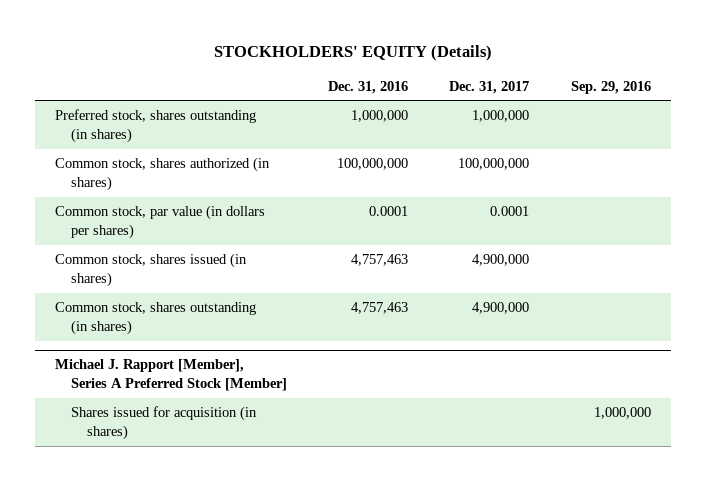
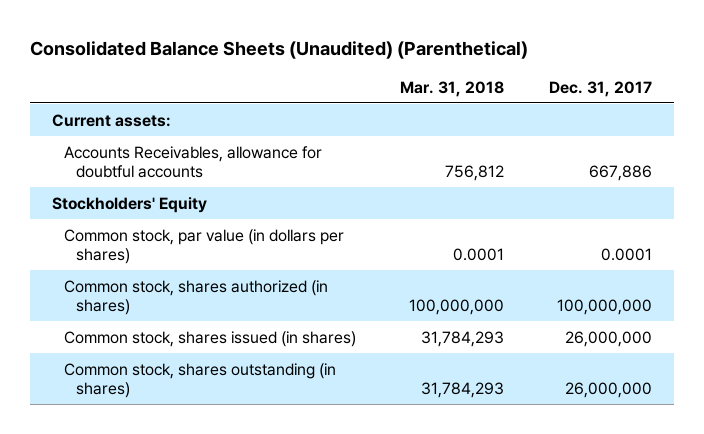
[213,44,492,61] STOCKHOLDERS' EQUITY (Details) -> [29,40,528,59] Consolidated Balance Sheets (Unaudited) (Parenthetical)
[328,80,409,94] Dec. 31, 2016 -> none
[570,80,651,94] Sep. 29, 2016 -> none
none -> [400,80,505,97] Mar. 31, 2018
[55,109,257,143] Preferred stock, shares outstanding (in shares) -> none
none -> [52,113,172,127] Current assets:
none -> [63,145,322,178] Accounts Receivables, allowance for doubtful accounts
none -> [52,196,208,213] Stockholders' Equity
[55,359,287,391] Michael J. Rapport [Member], Series A Preferred Stock [Member] -> none
[70,406,257,440] Shares issued for acquisition (in shares) -> none
[55,157,271,191] Common stock, shares authorized (in shares) -> [63,279,328,315] Common stock, shares authorized (in shares)
[472,254,530,267] 4,900,000 -> [564,330,652,347] 26,000,000
[472,302,530,315] 4,900,000 -> [564,381,652,398] 26,000,000

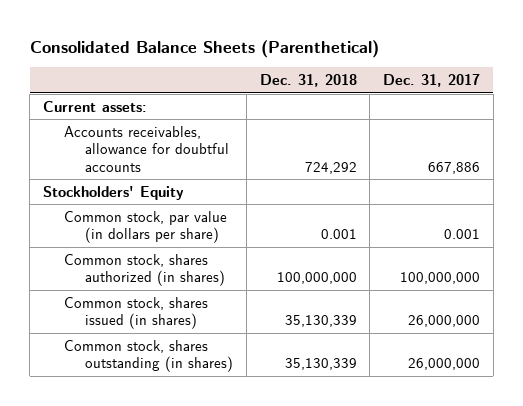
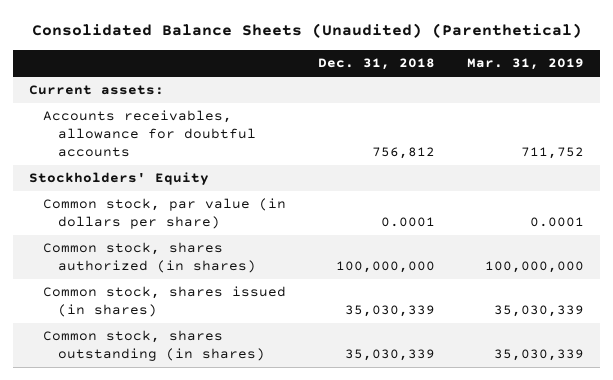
[29,39,379,58] Consolidated Balance Sheets (Parenthetical) -> [31,23,582,39] Consolidated Balance Sheets (Unaudited) (Parenthetical)
[383,74,481,88] Dec. 31, 2017 -> none
none -> [467,58,585,71] Mar. 31, 2019
[304,161,357,174] 724,292 -> [372,147,436,160] 756,812
[320,229,357,240] 0.001 -> [381,217,436,228] 0.0001
[284,315,357,328] 35,130,339 -> [345,305,436,318] 35,030,339
[284,358,357,371] 35,130,339 -> [345,349,436,362] 35,030,339

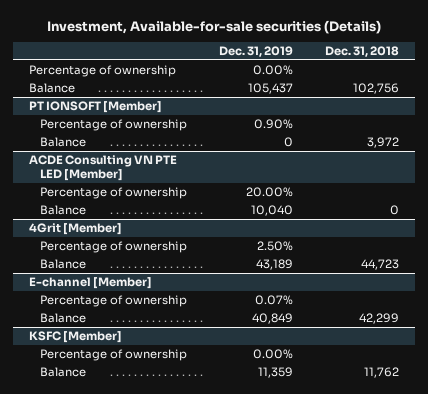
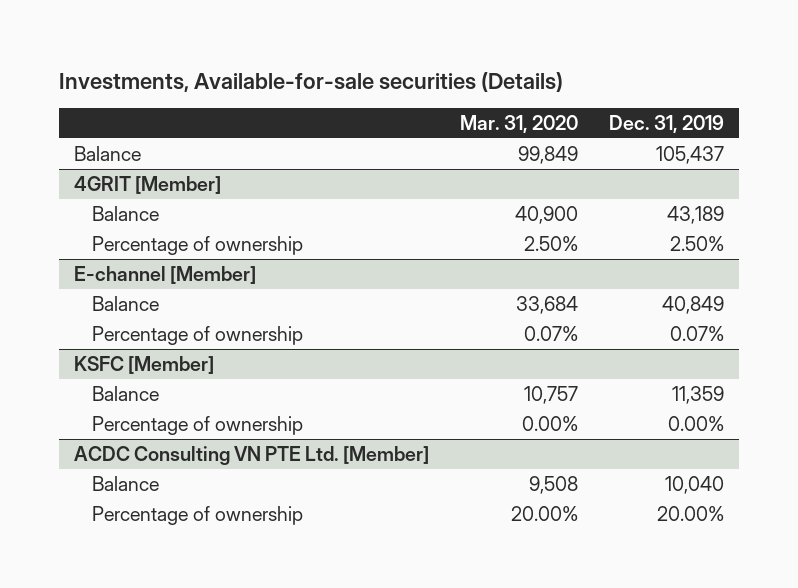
[46,19,381,34] Investment, Available-for-sale securities (Details) -> [58,71,563,92] Investments, Available-for-sale securities (Details)
[324,45,399,57] Dec. 31, 2018 -> none
none -> [460,114,579,133] Mar. 31, 2020
[29,64,177,77] Percentage of ownership -> none
[29,100,163,113] PT IONSOFT [Member] -> none
[40,118,188,131] Percentage of ownership -> none
[40,136,87,147] Balance -> none
[29,154,178,181] ACDE Consulting VN PTE LED [Member] -> none
[40,186,188,199] Percentage of ownership -> none
[40,204,87,215] Balance -> none
[40,240,188,253] Percentage of ownership -> none
[29,222,123,235] 4Grit [Member] -> [74,175,222,194] 4GRIT [Member]
none -> [91,235,303,255] Percentage of ownership
[40,294,188,307] Percentage of ownership -> [91,325,303,345] Percentage of ownership
[40,348,188,361] Percentage of ownership -> [91,415,303,435] Percentage of ownership
none -> [74,445,430,465] ACDC Consulting VN PTE Ltd. [Member]
none -> [91,475,159,491] Balance
none -> [91,505,303,525] Percentage of ownership

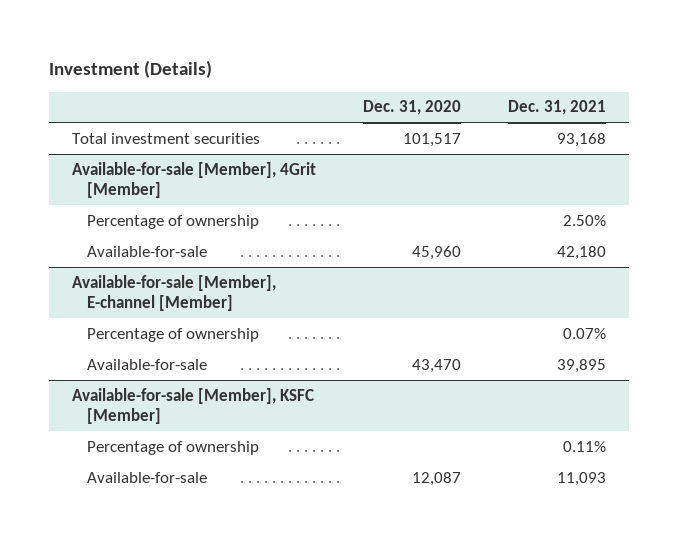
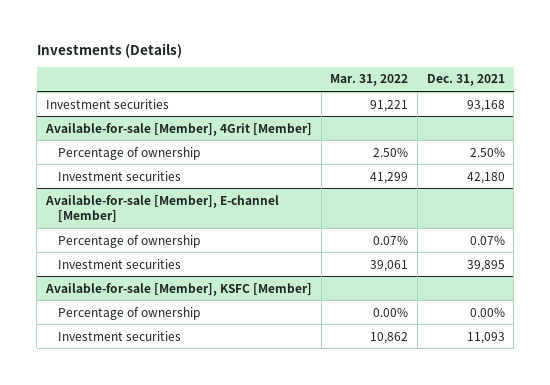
[49,59,213,78] Investment (Details) -> [36,43,182,59] Investments (Details)
[363,100,462,116] Dec. 31, 2020 -> none
none -> [330,74,409,87] Mar. 31, 2022
[72,132,261,144] Total investment securities -> [45,98,169,109] Investment securities
[87,245,208,257] Available-for-sale -> [57,170,181,181] Investment securities
[87,358,208,370] Available-for-sale -> [57,258,181,269] Investment securities
[562,440,606,452] 0.11% -> [469,307,505,317] 0.00%
[87,471,208,483] Available-for-sale -> [57,330,181,341] Investment securities

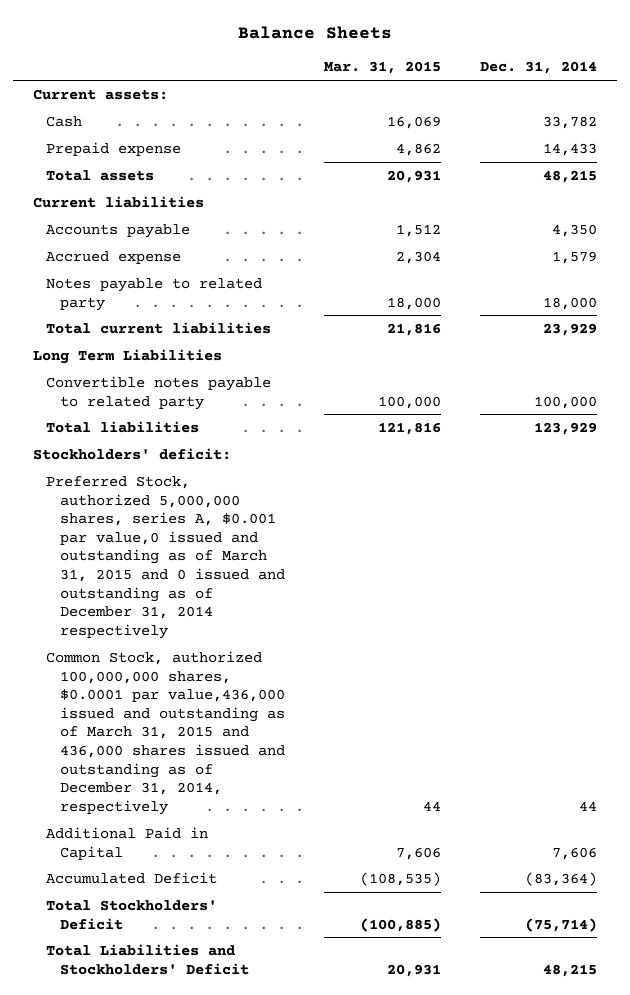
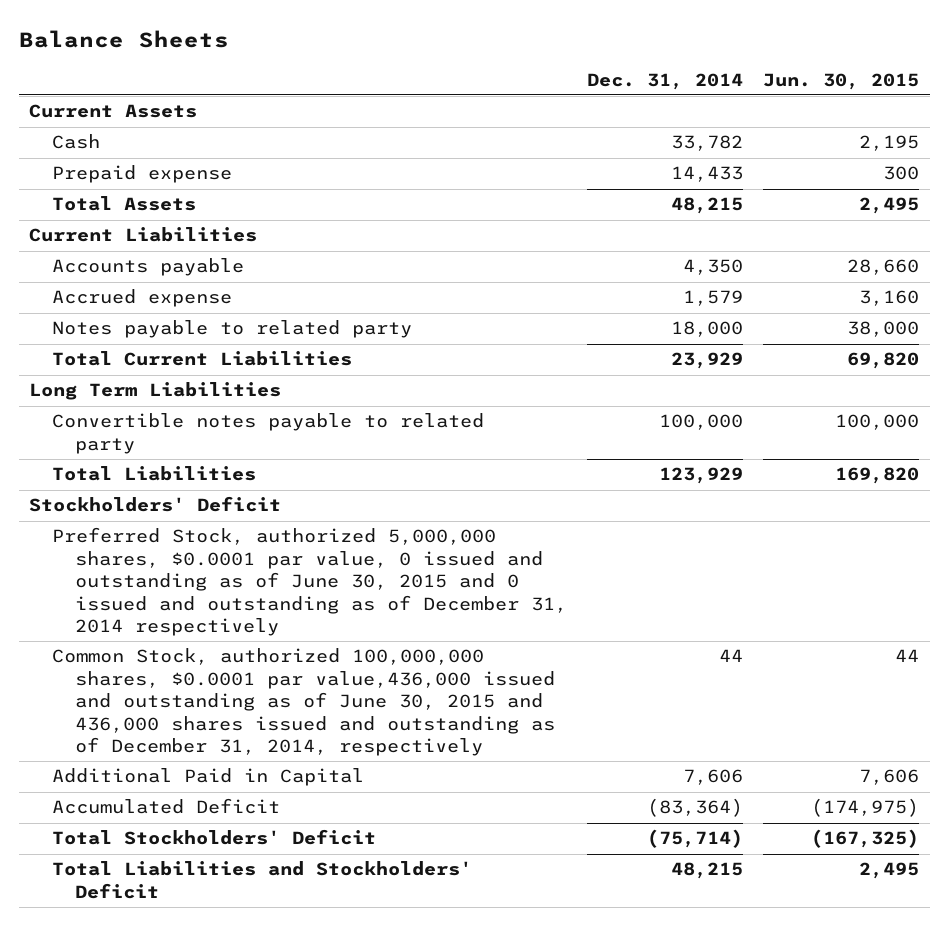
[323,61,441,75] Mar. 31, 2015 -> none
none -> [763,72,920,90] Jun. 30, 2015
[32,88,168,100] Current assets: -> [29,104,198,119] Current Assets
[46,169,155,181] Total assets -> [52,196,197,212] Total Assets
[32,195,204,208] Current liabilities -> [29,227,258,243] Current Liabilities
[46,321,272,334] Total current liabilities -> [52,351,353,367] Total Current Liabilities
[46,420,200,433] Total liabilities -> [52,466,257,482] Total Liabilities
[32,447,231,460] Stockholders' deficit: -> [29,496,282,513] Stockholders' Deficit
[46,475,285,639] Preferred Stock, authorized 5,000,000 shares, series A, $0.001 par value,0 issued and outstanding as of March 31, 2015 and 0 issued and outstanding as of December 31, 2014 respectively -> [52,527,567,637] Preferred Stock, authorized 5,000,000 shares, $0.0001 par value, 0 issued and outstanding as of June 30, 2015 and 0 issued and outstanding as of December 31, 2014 respectively
[46,650,285,815] Common Stock, authorized 100,000,000 shares, $0.0001 par value,436,000 issued and outstanding as of March 31, 2015 and 436,000 shares issued and outstanding as of December 31, 2014, respectively -> [52,648,555,757] Common Stock, authorized 100,000,000 shares, $0.0001 par value,436,000 issued and outstanding as of June 30, 2015 and 436,000 shares issued and outstanding as of December 31, 2014, respectively

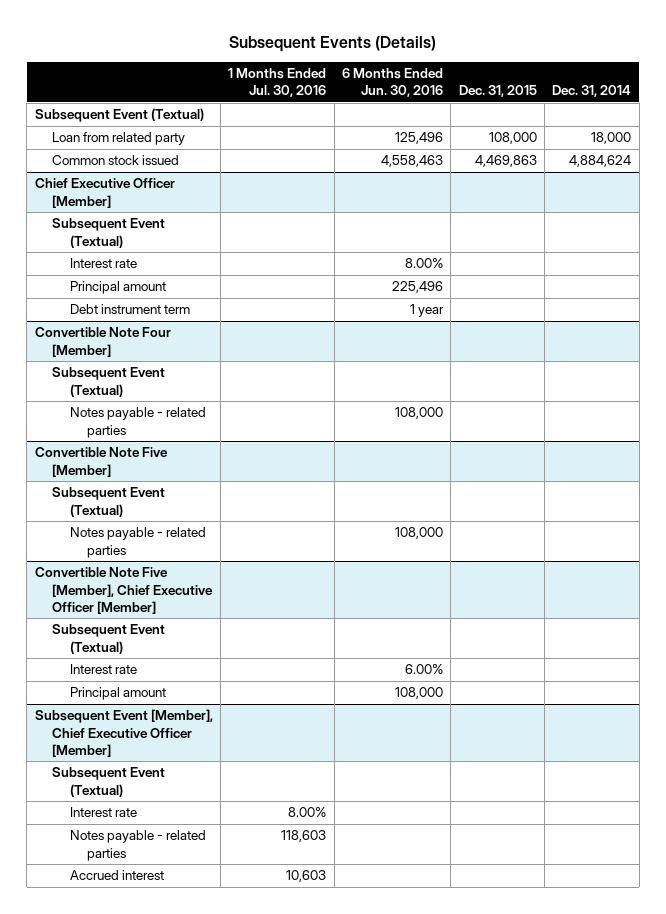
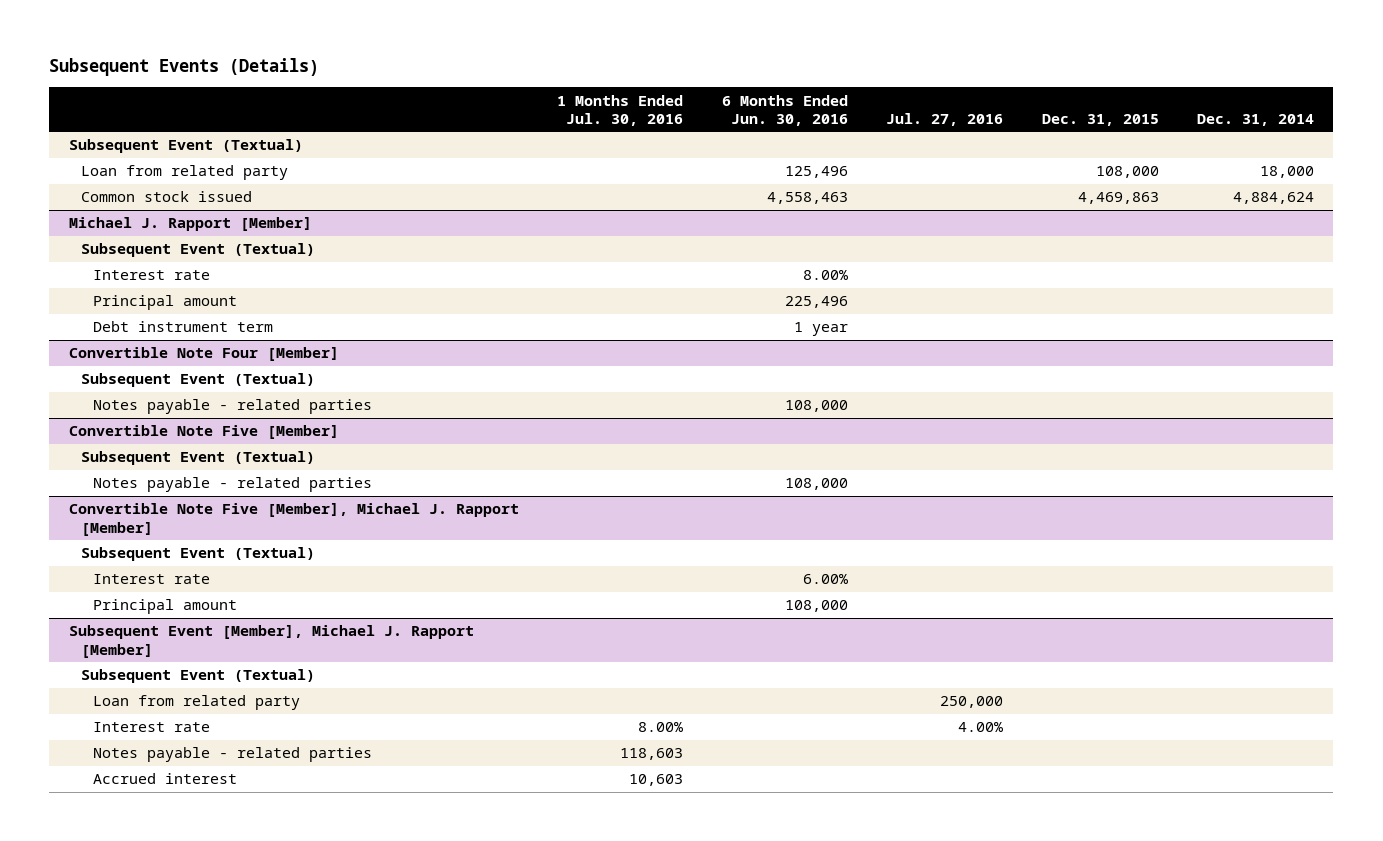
none -> [886,113,1004,127] Jul. 27, 2016
[34,178,175,208] Chief Executive Officer [Member] -> [68,217,312,232] Michael J. Rapport [Member]
[34,567,214,614] Convertible Note Five [Member], Chief Executive Officer [Member] -> none
none -> [68,503,519,536] Convertible Note Five [Member], Michael J. Rapport [Member]
[34,709,213,757] Subsequent Event [Member], Chief Executive Officer [Member] -> none
none -> [68,625,474,658] Subsequent Event [Member], Michael J. Rapport [Member]
none -> [93,695,301,711] Loan from related party

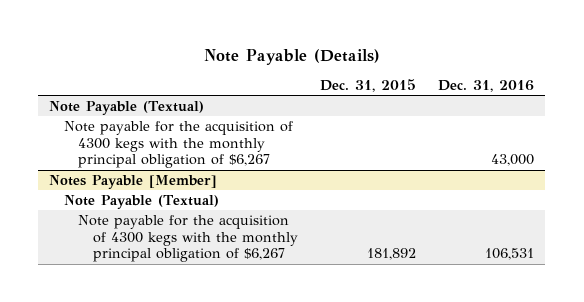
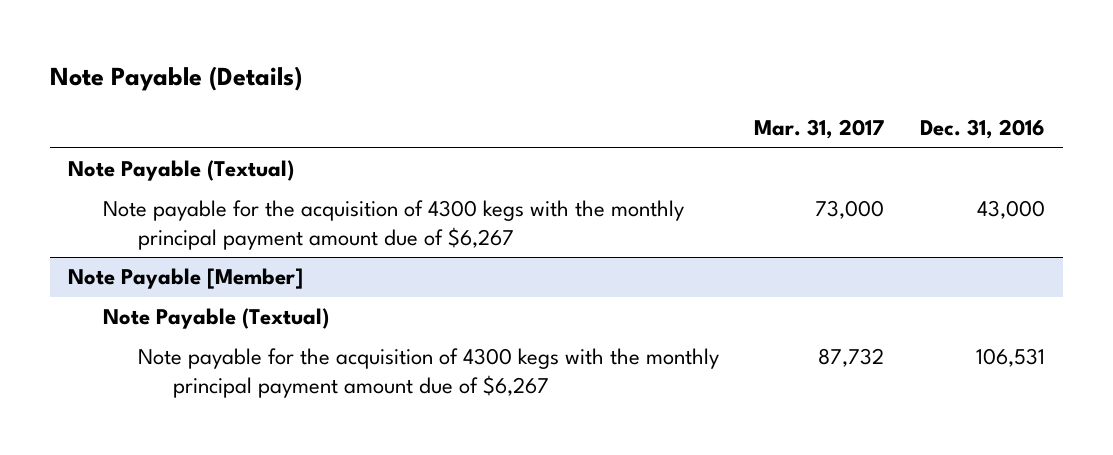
[319,79,416,93] Dec. 31, 2015 -> none
none -> [754,118,885,139] Mar. 31, 2017
[63,121,293,169] Note payable for the acquisition of 4300 kegs with the monthly principal obligation of $6,267 -> [102,200,684,250] Note payable for the acquisition of 4300 kegs with the monthly principal payment amount due of $6,267
[49,175,218,190] Notes Payable [Member] -> [67,268,303,290] Note Payable [Member]
[78,215,298,263] Note payable for the acquisition of 4300 kegs with the monthly principal obligation of $6,267 -> [137,348,719,398] Note payable for the acquisition of 4300 kegs with the monthly principal payment amount due of $6,267

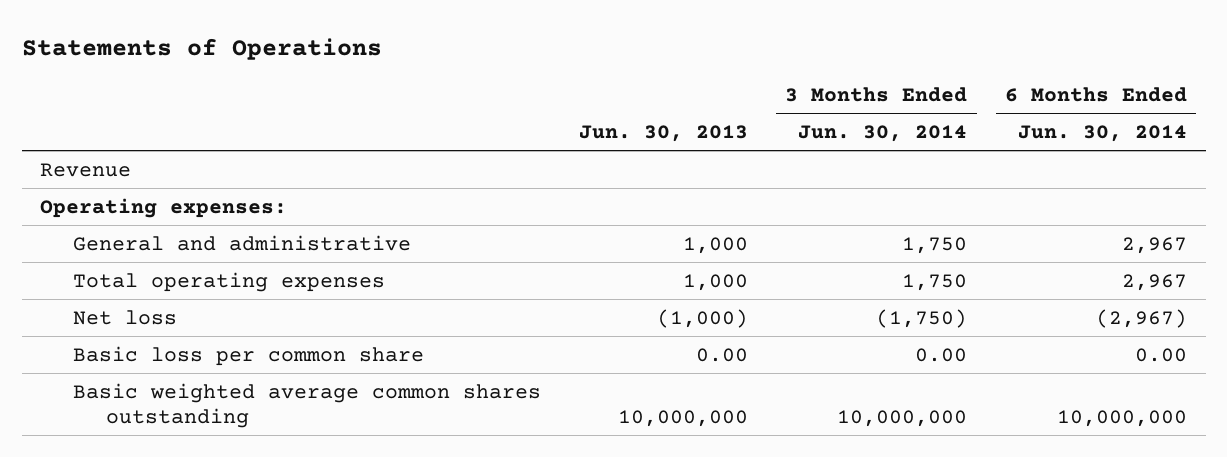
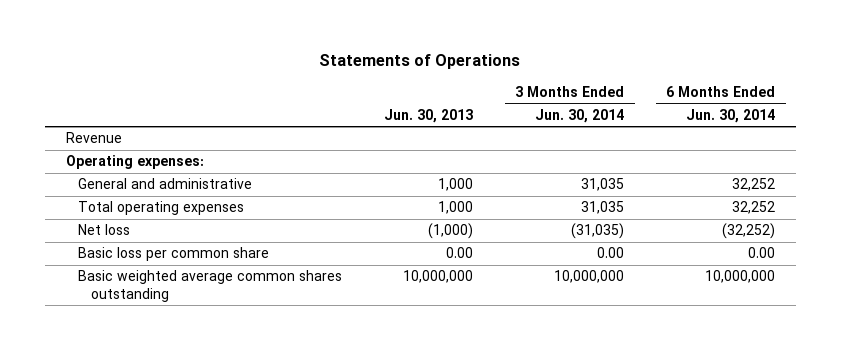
[902,236,968,254] 1,750 -> [581,178,625,192] 31,035
[1121,236,1187,254] 2,967 -> [732,178,776,192] 32,252
[902,273,968,291] 1,750 -> [581,201,625,215] 31,035
[1121,273,1187,291] 2,967 -> [732,201,776,215] 32,252
[876,308,968,328] (1,750) -> [571,223,625,240] (31,035)
[1095,308,1187,328] (2,967) -> [722,223,776,240] (32,252)

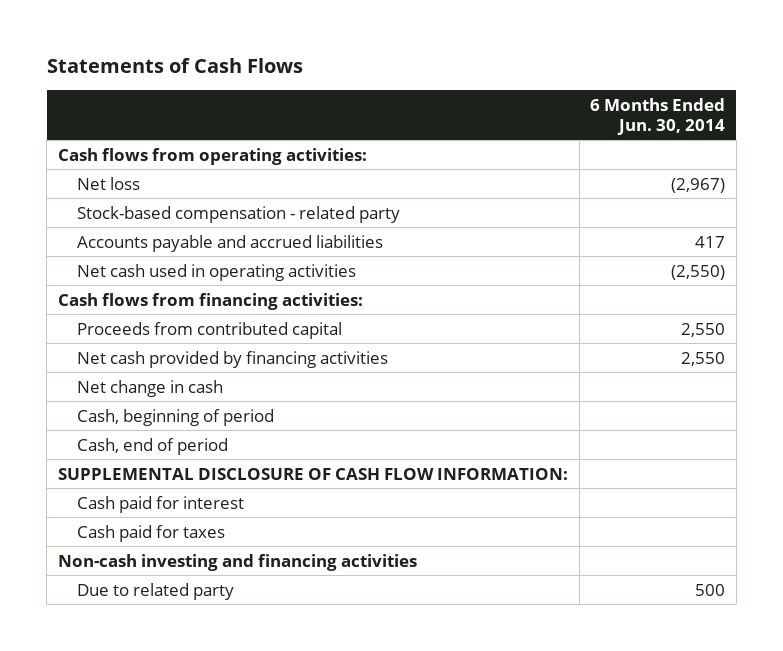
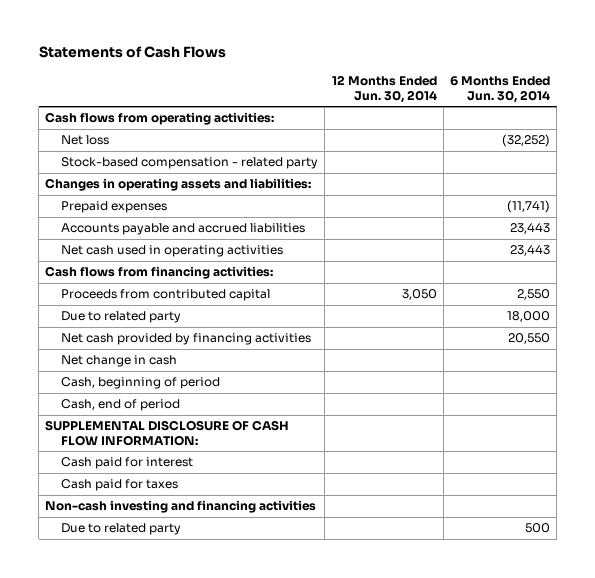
none -> [331,74,437,103] 12 Months Ended Jun. 30, 2014
[671,177,726,193] (2,967) -> [502,134,551,148] (32,252)
none -> [45,178,312,192] Changes in operating assets and liabilities:
none -> [61,201,168,214] Prepaid expenses
[695,235,726,248] 417 -> [510,223,551,235] 23,443
[671,264,726,280] (2,550) -> [510,245,551,257] 23,443
none -> [61,311,182,324] Due to related party
[681,351,726,366] 2,550 -> [508,333,551,345] 20,550

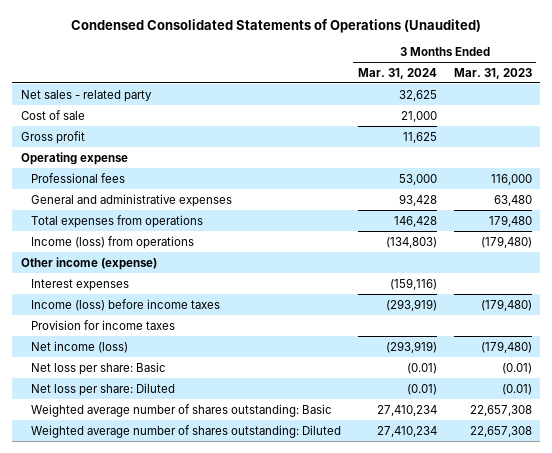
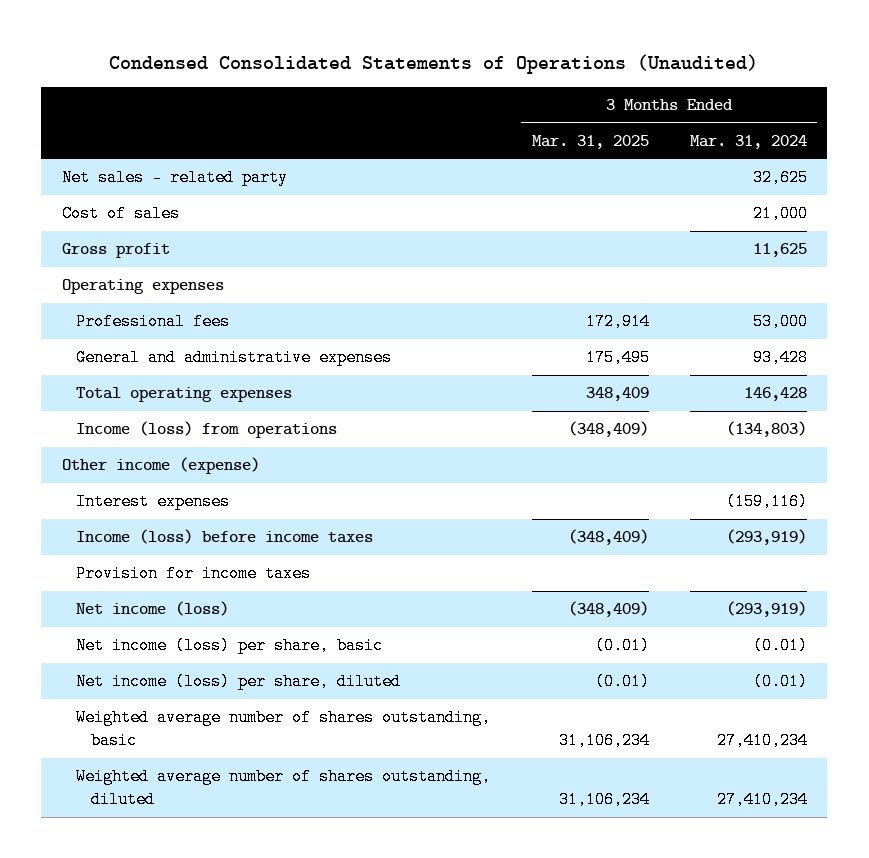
[453,67,532,79] Mar. 31, 2023 -> none
none -> [531,134,649,149] Mar. 31, 2025
[20,109,85,120] Cost of sale -> [61,205,180,223] Cost of sales
[20,151,128,165] Operating expense -> [61,279,224,295] Operating expenses
[30,214,203,228] Total expenses from operations -> [76,387,293,403] Total operating expenses
[30,361,166,375] Net loss per share: Basic -> [76,637,384,655] Net income (loss) per share, basic
[30,382,175,396] Net loss per share: Diluted -> [76,673,402,691] Net income (loss) per share, diluted
[30,403,332,417] Weighted average number of shares outstanding: Basic -> [76,709,492,750] Weighted average number of shares outstanding, basic
[30,424,341,438] Weighted average number of shares outstanding: Diluted -> [76,768,492,809] Weighted average number of shares outstanding, diluted

